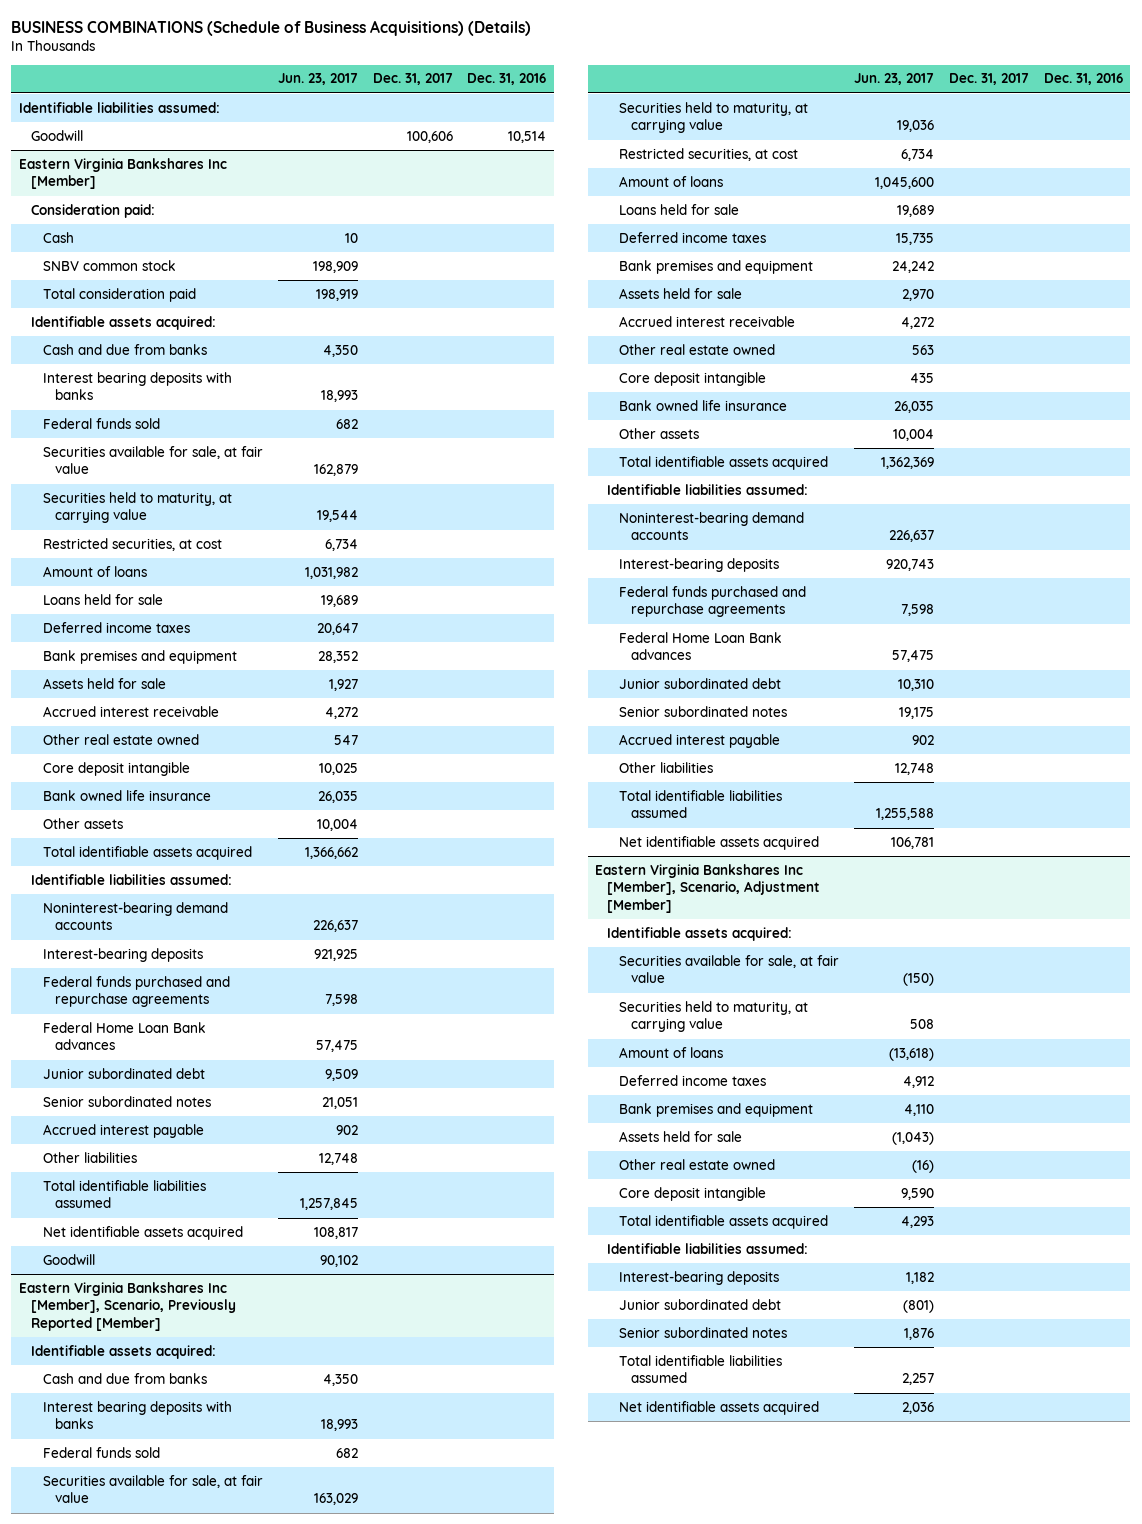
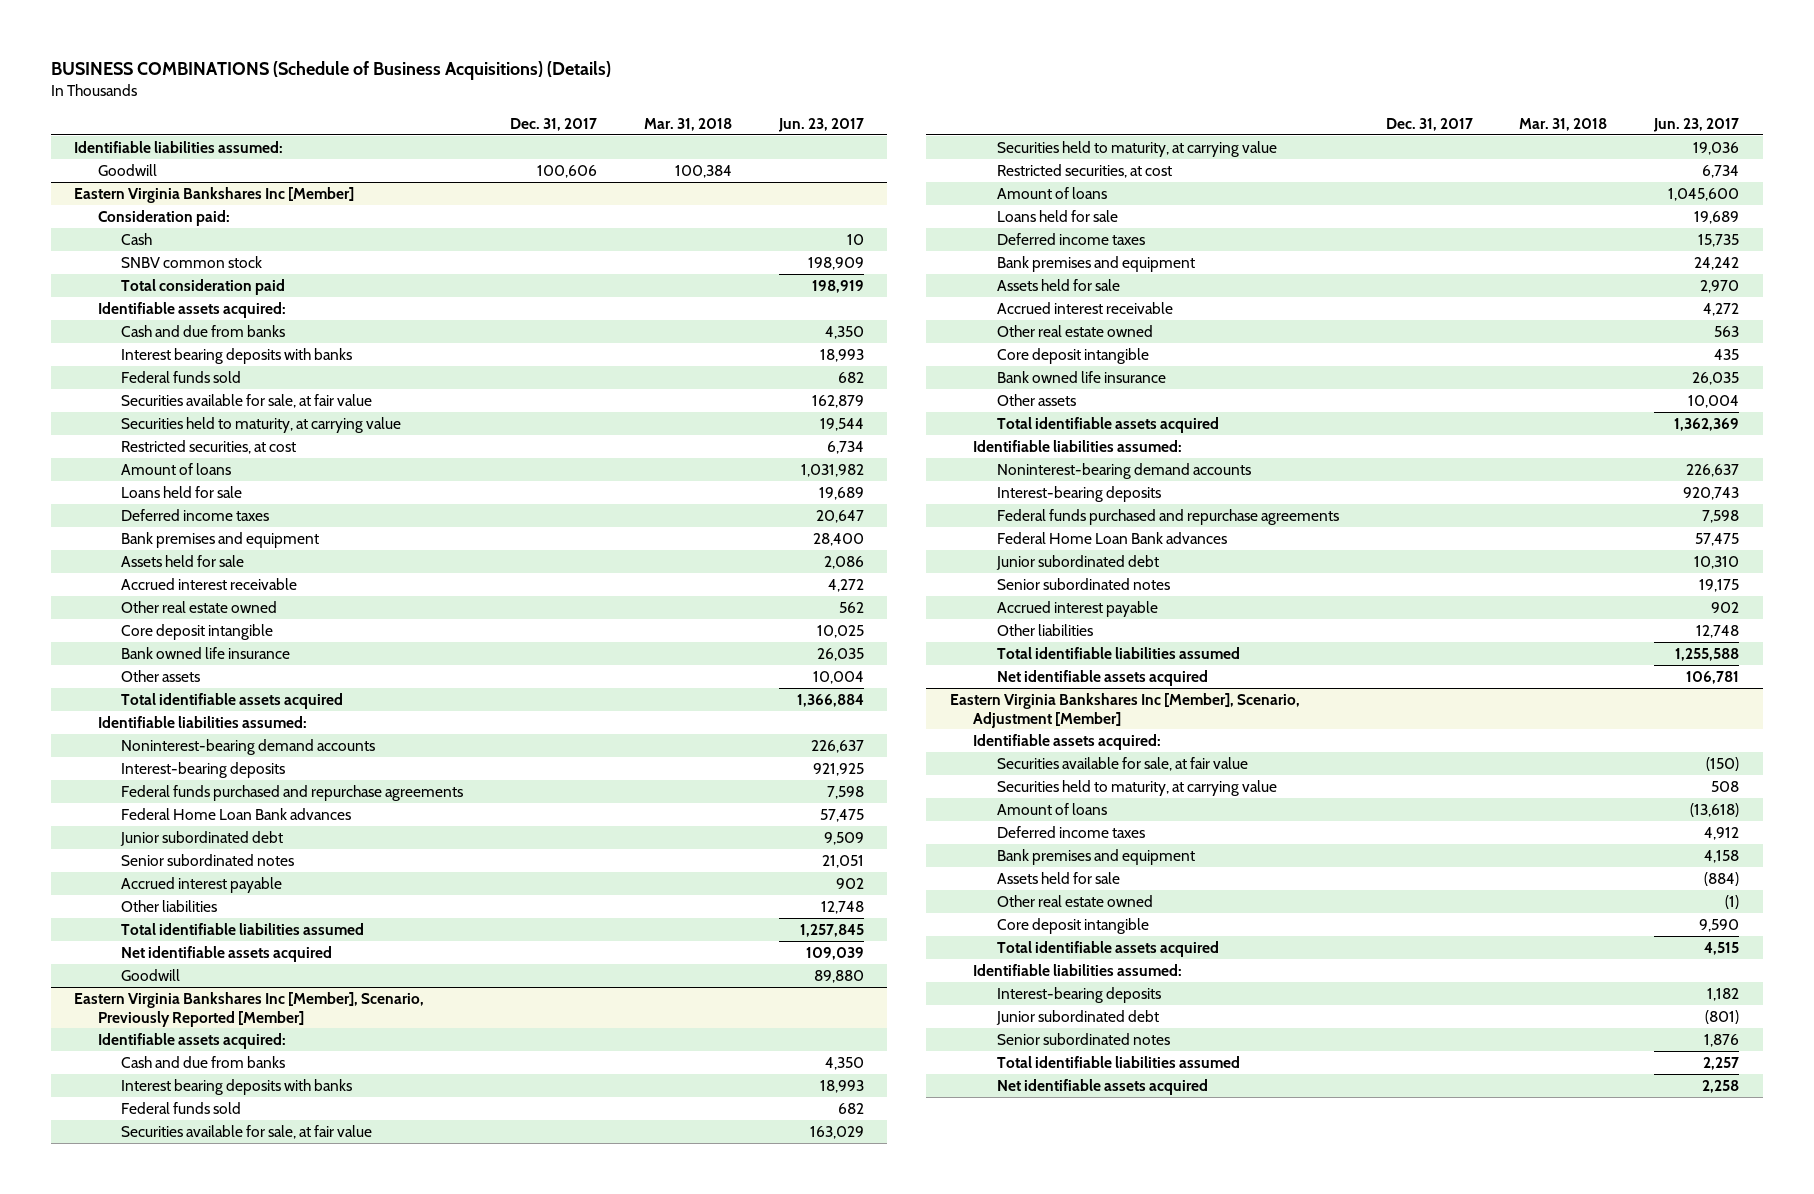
[467,73,547,86] Dec. 31, 2016 -> none
none -> [644,117,733,131] Mar. 31, 2018
[317,650,358,663] 28,352 -> [812,532,864,546] 28,400
[328,678,358,691] 1,927 -> [823,555,864,569] 2,086
[333,734,358,745] 547 -> [838,601,864,613] 562
[304,846,358,859] 1,366,662 -> [796,693,864,707] 1,366,884
[313,1226,358,1239] 108,817 -> [805,946,864,960] 109,039
[319,1254,358,1267] 90,102 -> [813,969,864,983] 89,880
[904,1103,935,1116] 4,110 -> [1704,849,1740,863] 4,158
[892,1131,935,1145] (1,043) -> [1704,871,1740,886] (884)
[912,1159,935,1173] (16) -> [1725,894,1740,909] (1)
[901,1215,935,1228] 4,293 -> [1704,941,1740,955] 4,515
[902,1401,935,1414] 2,036 -> [1702,1079,1740,1093] 2,258

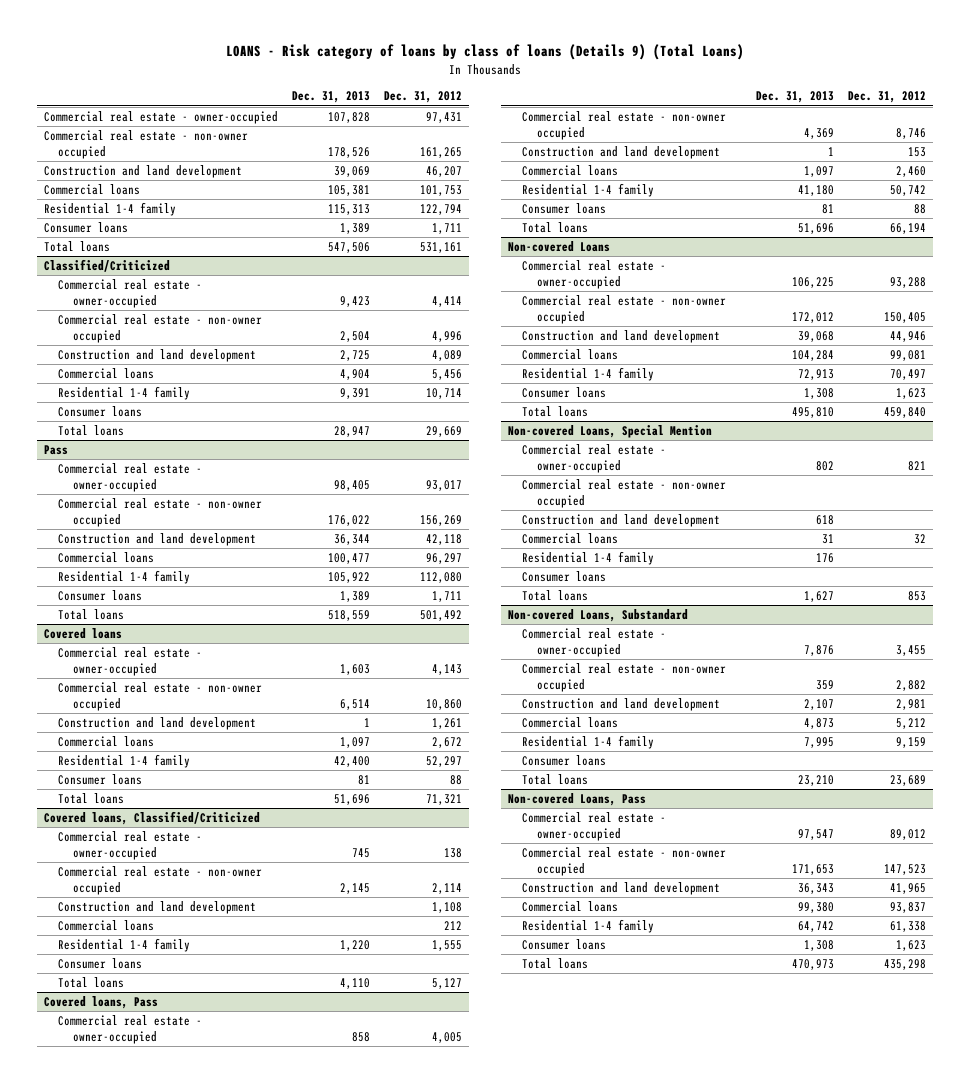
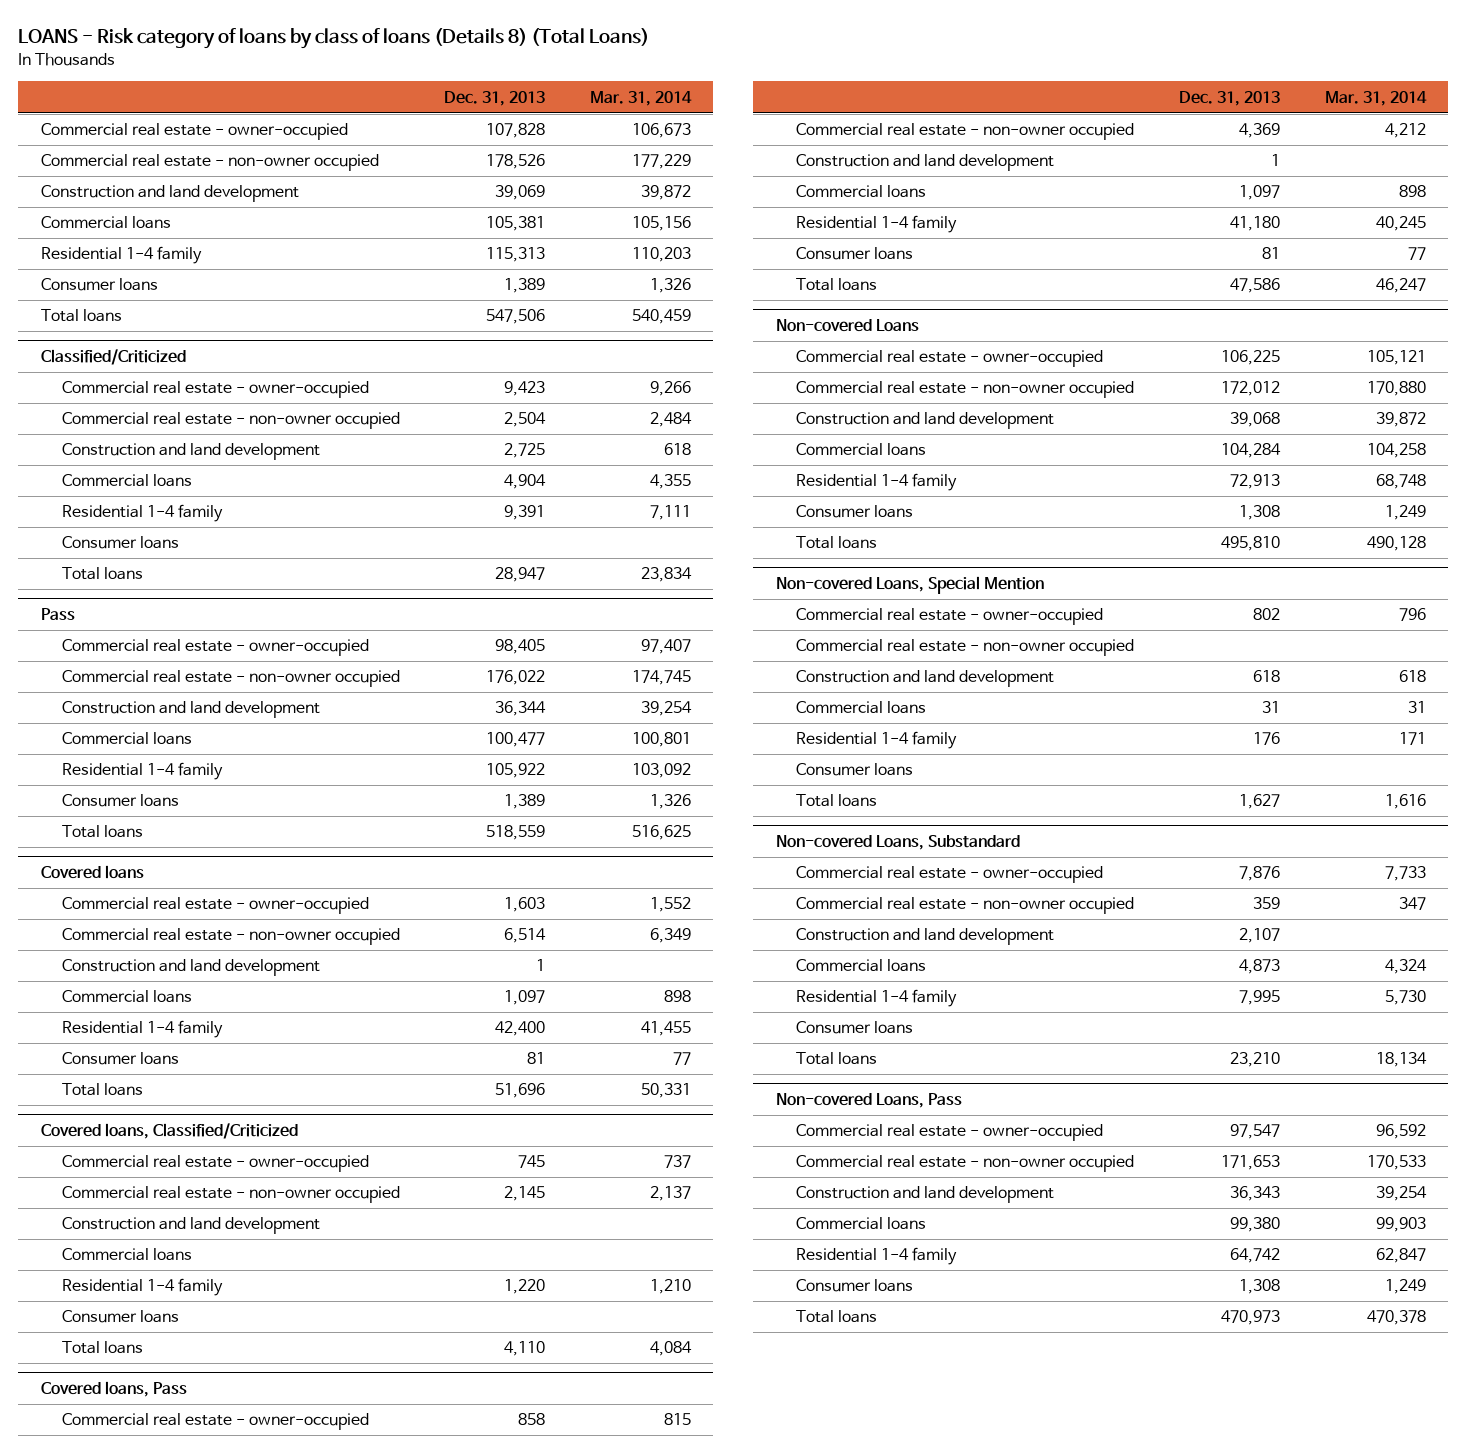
[225,44,744,61] LOANS - Risk category of loans by class of loans (Details 9) (Total Loans) -> [18,28,650,50] LOANS - Risk category of loans by class of loans (Details 8) (Total Loans)
[383,91,462,104] Dec. 31, 2012 -> none
none -> [589,90,692,106] Mar. 31, 2014
[797,223,834,235] 51,696 -> [1230,278,1281,294] 47,586

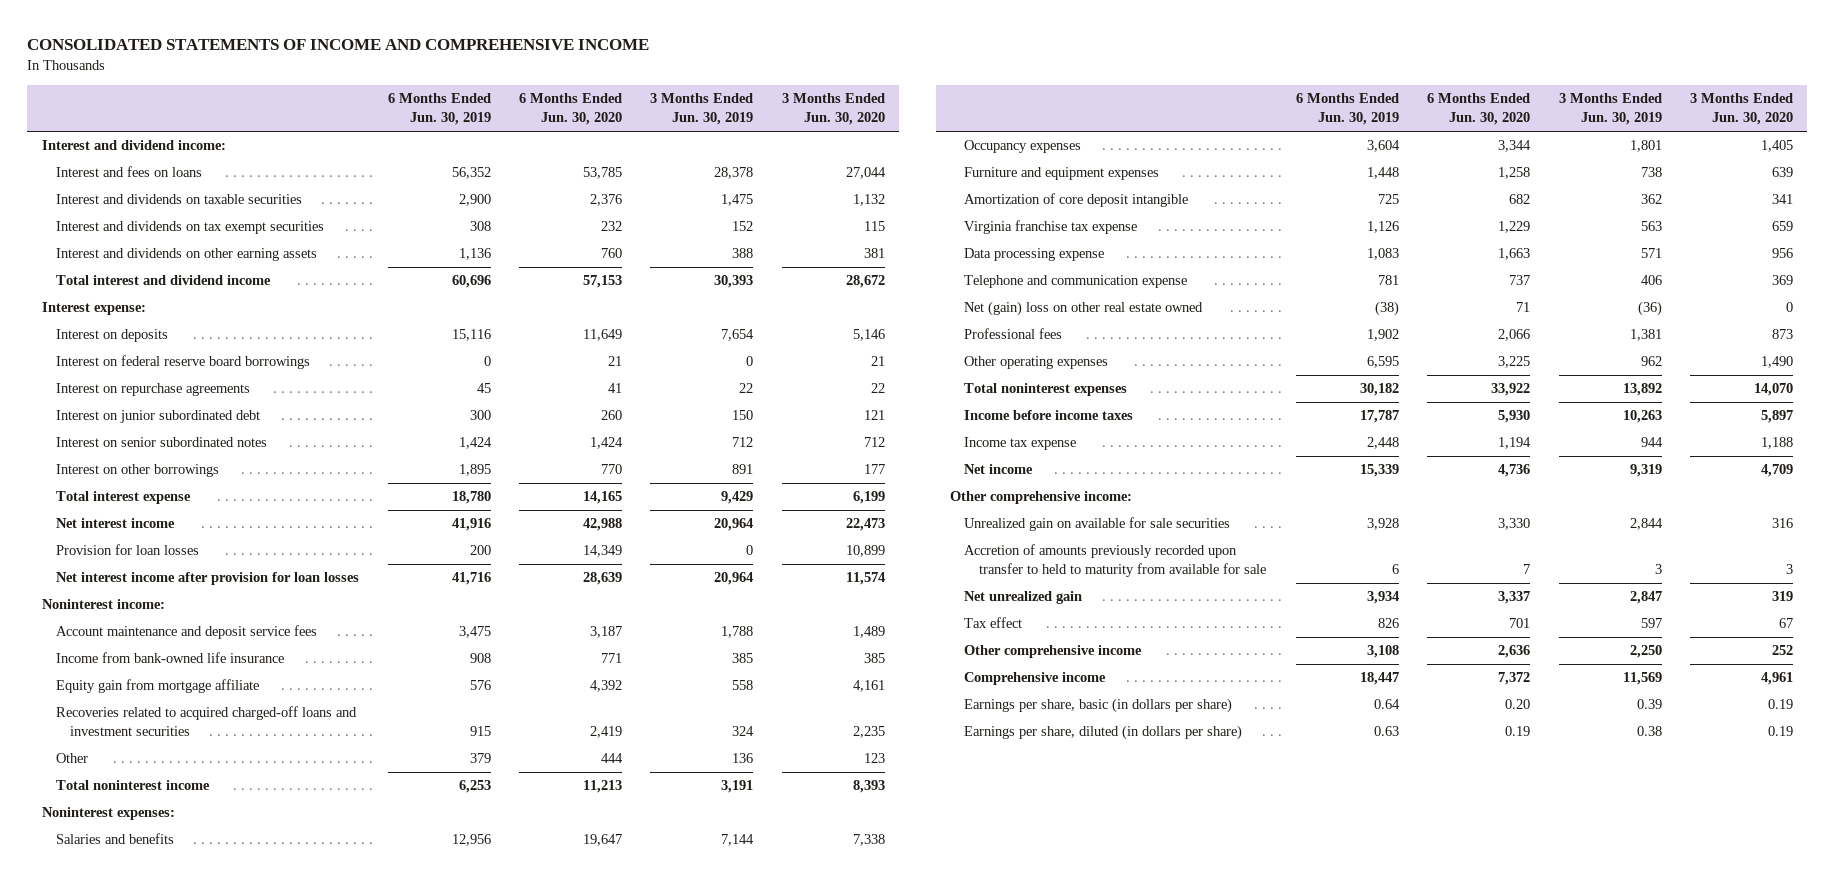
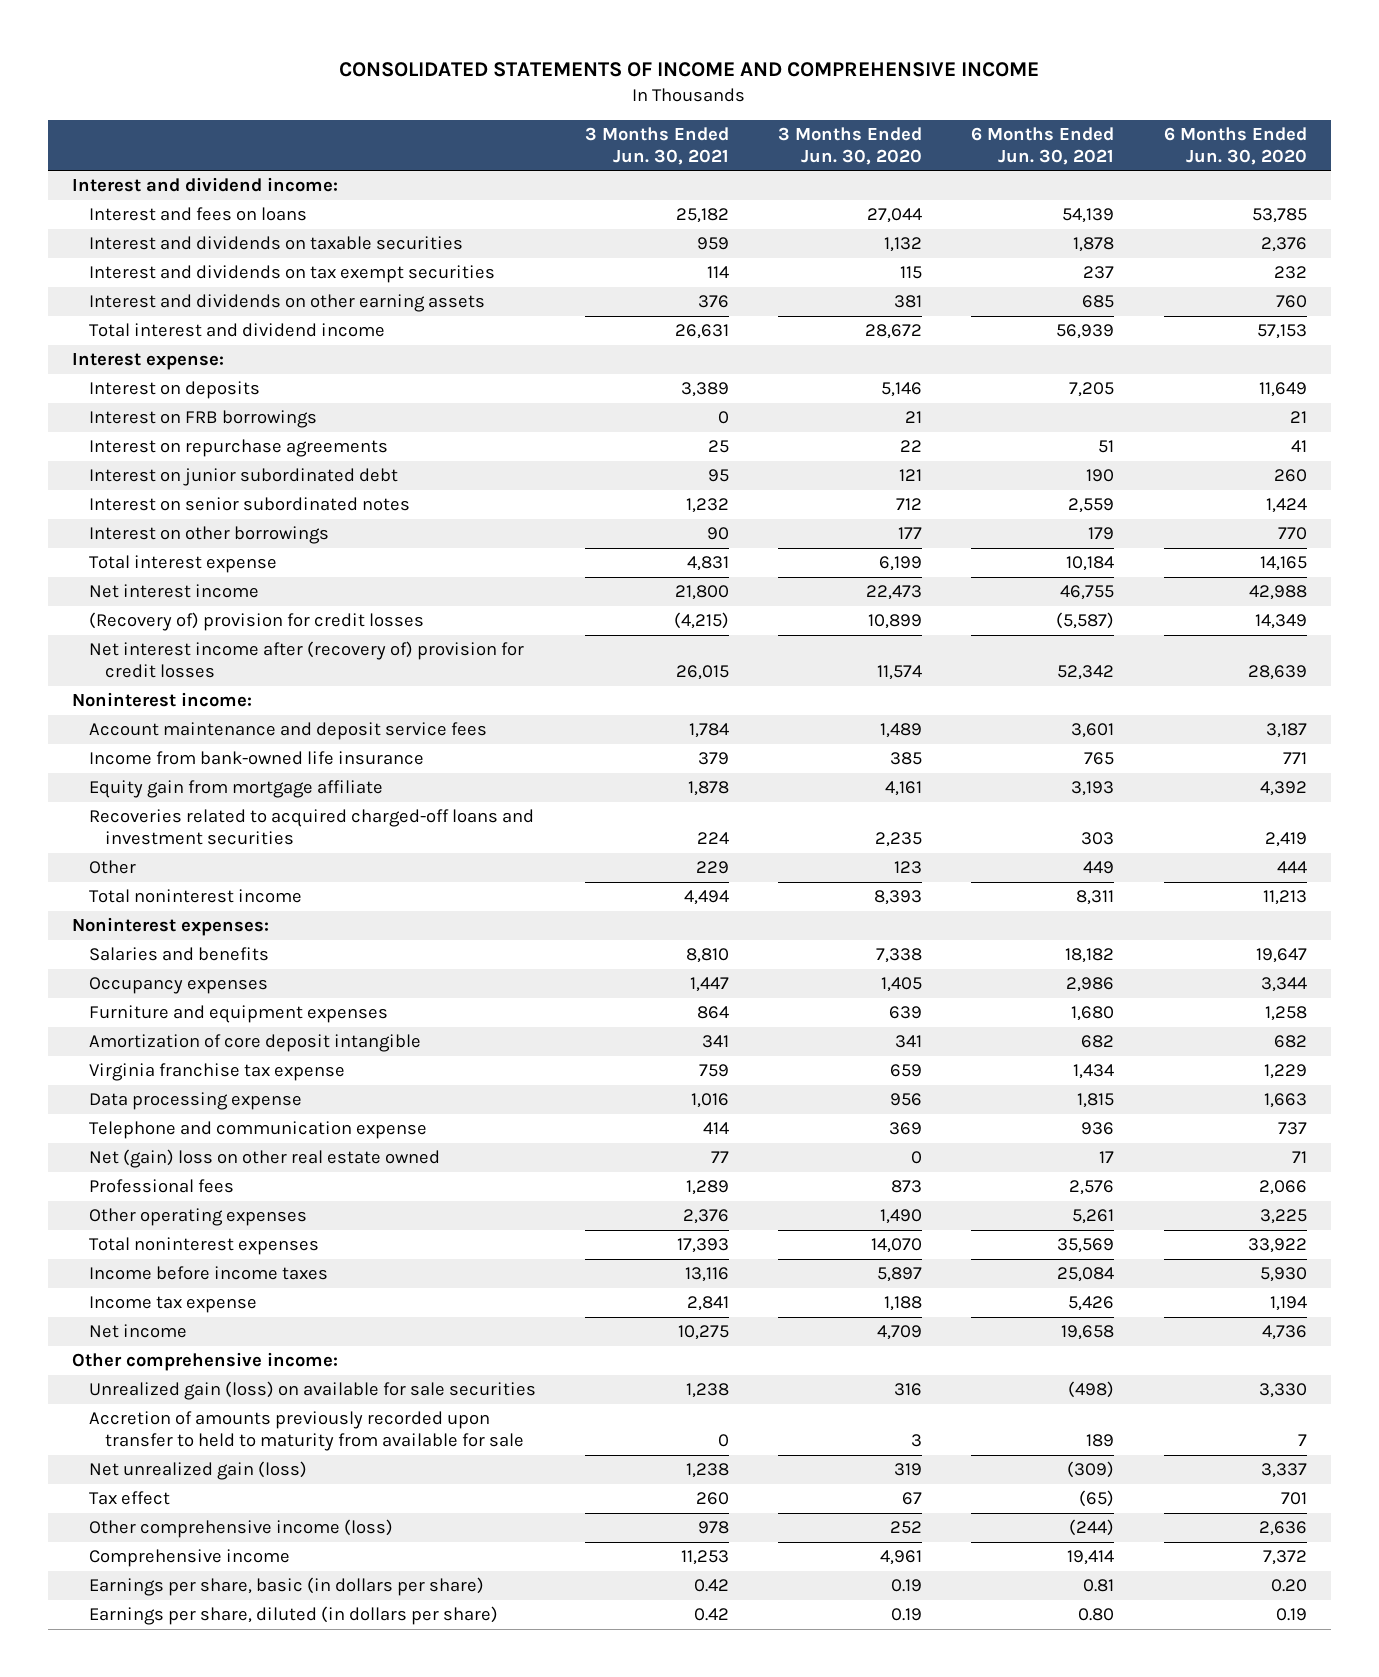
[387,93,491,126] 6 Months Ended Jun. 30, 2019 -> none
[650,93,754,126] 3 Months Ended Jun. 30, 2019 -> none
none -> [584,126,729,165] 3 Months Ended Jun. 30, 2021
none -> [971,126,1115,165] 6 Months Ended Jun. 30, 2021
[56,355,311,370] Interest on federal reserve board borrowings -> [88,410,317,429] Interest on FRB borrowings
[56,544,200,556] Provision for loan losses -> [88,612,424,632] (Recovery of) provision for credit losses
[56,572,360,586] Net interest income after provision for loan losses -> [88,641,524,679] Net interest income after (recovery of) provision for credit losses
[964,517,1231,532] Unrealized gain on available for sale securities -> [88,1381,536,1401] Unrealized gain (loss) on available for sale securities
[964,591,1083,605] Net unrealized gain -> [88,1461,307,1481] Net unrealized gain (loss)
[964,645,1143,659] Other comprehensive income -> [88,1519,393,1539] Other comprehensive income (loss)

